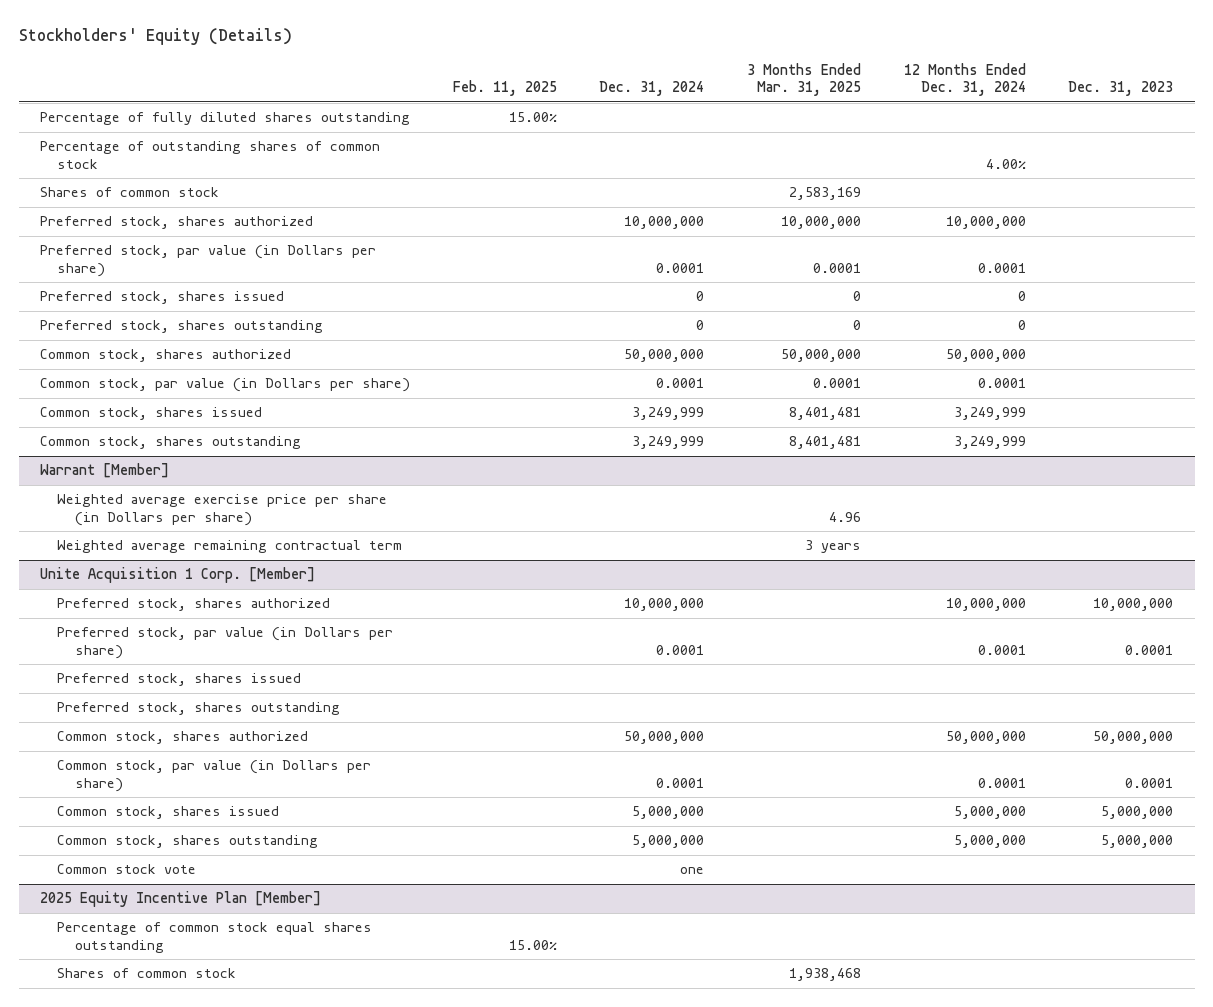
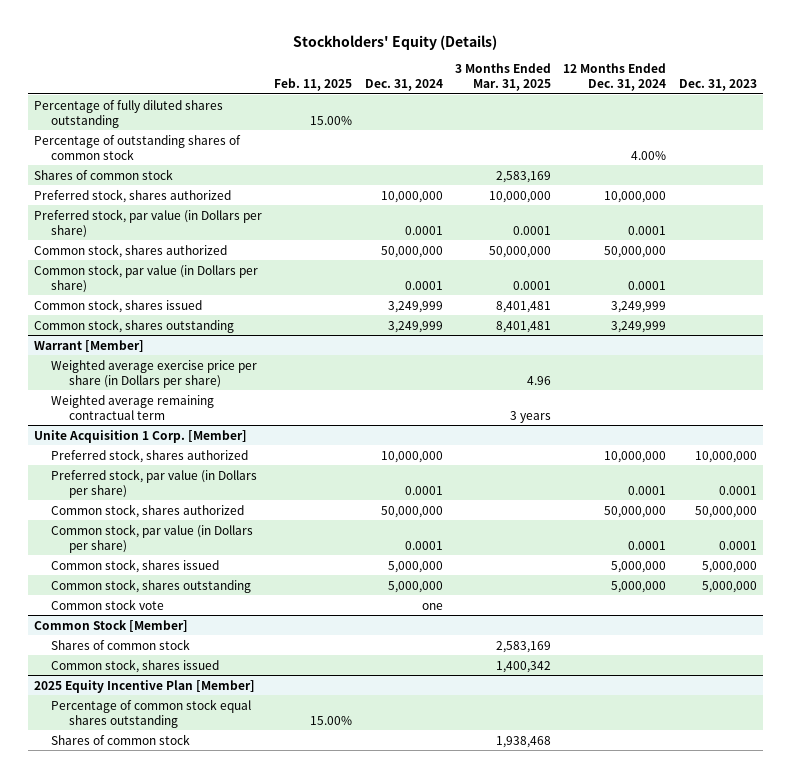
[39,291,284,305] Preferred stock, shares issued -> none
[39,320,323,334] Preferred stock, shares outstanding -> none
[57,673,302,687] Preferred stock, shares issued -> none
[57,702,341,716] Preferred stock, shares outstanding -> none
none -> [34,619,189,632] Common Stock [Member]
none -> [51,638,191,650] Shares of common stock
none -> [51,658,220,673] Common stock, shares issued

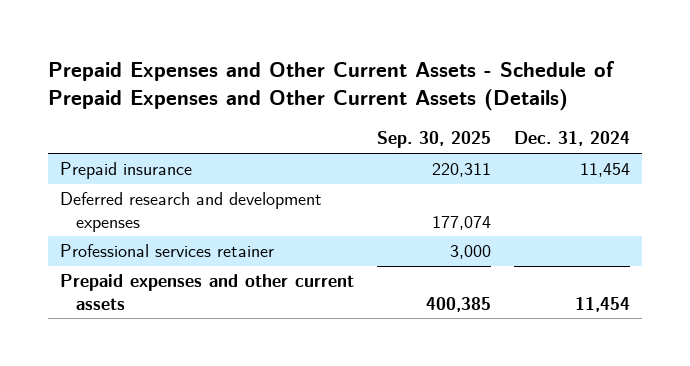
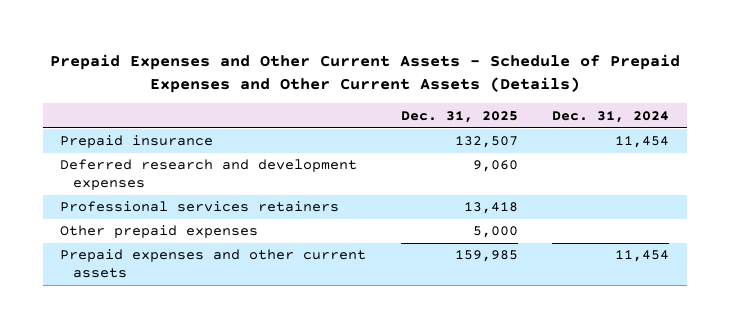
[377,131,492,149] Sep. 30, 2025 -> none
none -> [400,110,518,123] Dec. 31, 2025
[59,244,274,258] Professional services retainer -> [60,201,340,213] Professional services retainers
none -> [60,225,259,239] Other prepaid expenses

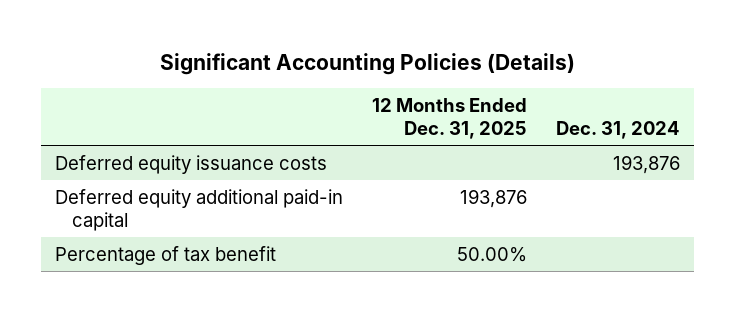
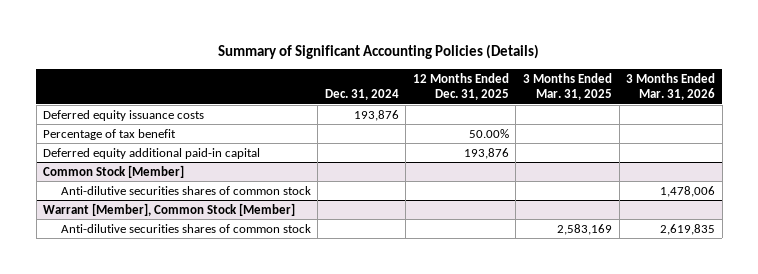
[159,52,575,75] Significant Accounting Policies (Details) -> [218,44,540,60] Summary of Significant Accounting Policies (Details)
none -> [522,72,612,101] 3 Months Ended Mar. 31, 2025
none -> [626,72,716,101] 3 Months Ended Mar. 31, 2026
[55,188,344,231] Deferred equity additional paid-in capital -> [43,147,261,159] Deferred equity additional paid-in capital
none -> [43,164,185,178] Common Stock [Member]
none -> [60,185,311,195] Anti-dilutive securities shares of common stock
none -> [43,202,296,216] Warrant [Member], Common Stock [Member]
none -> [60,223,311,233] Anti-dilutive securities shares of common stock

